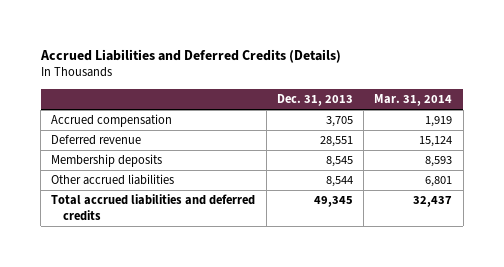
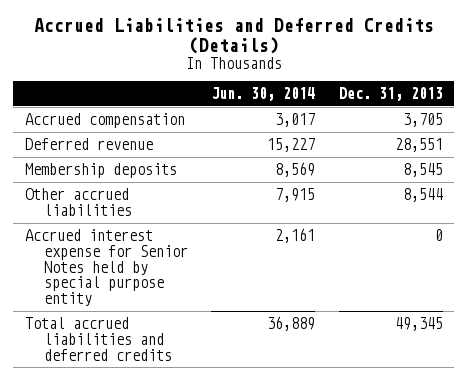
[374,93,453,106] Mar. 31, 2014 -> none
none -> [211,87,316,102] Jun. 30, 2014
none -> [24,229,189,306] Accrued interest expense for Senior Notes held by special purpose entity

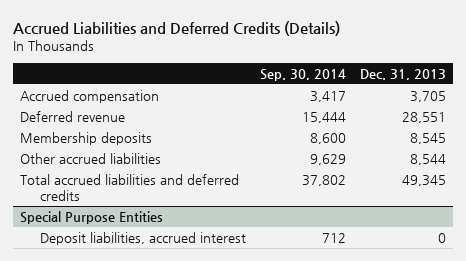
[211,87,316,102] Jun. 30, 2014 -> none
none -> [260,68,347,81] Sep. 30, 2014
[24,229,189,306] Accrued interest expense for Senior Notes held by special purpose entity -> none
none -> [20,210,164,224] Special Purpose Entities
none -> [40,231,247,245] Deposit liabilities, accrued interest

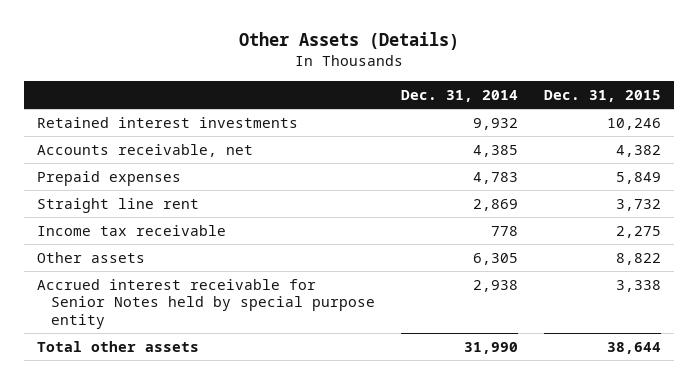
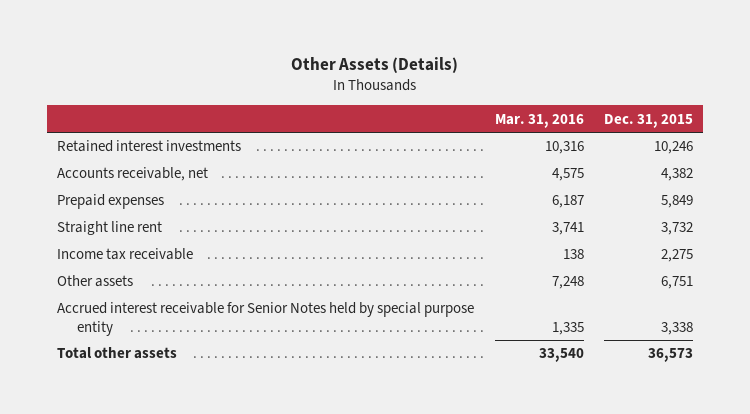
[400,89,518,102] Dec. 31, 2014 -> none
none -> [494,113,584,128] Mar. 31, 2016
[615,252,661,265] 8,822 -> [661,276,694,290] 6,751
[606,341,661,354] 38,644 -> [648,348,694,363] 36,573

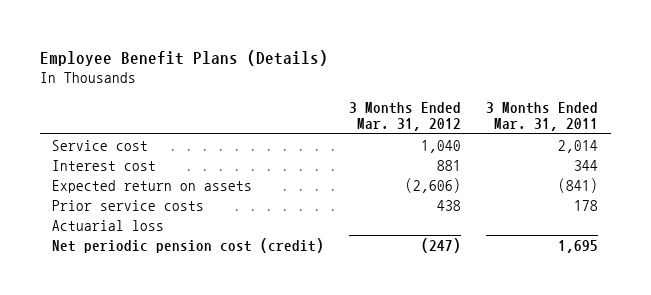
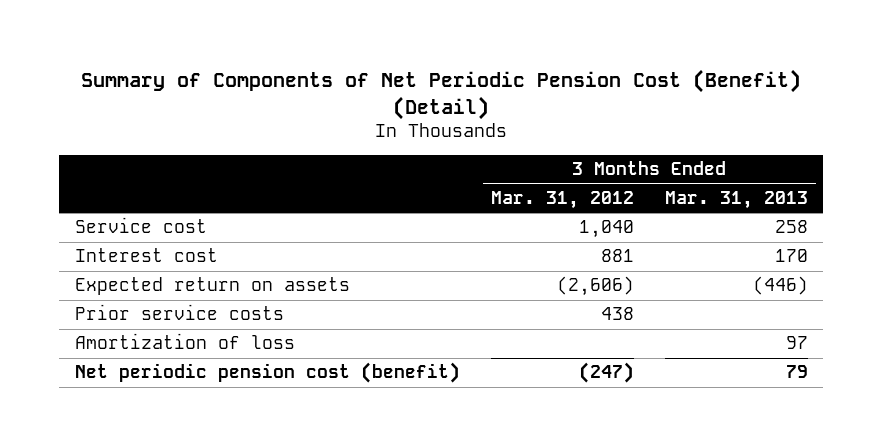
[40,49,329,66] Employee Benefit Plans (Details) -> [81,68,802,120] Summary of Components of Net Periodic Pension Cost (Benefit) (Detail)
[486,101,599,132] 3 Months Ended Mar. 31, 2011 -> none
none -> [664,191,808,210] Mar. 31, 2013
[52,219,165,231] Actuarial loss -> none
none -> [74,333,295,350] Amortization of loss
[52,237,325,253] Net periodic pension cost (credit) -> [74,362,460,384] Net periodic pension cost (benefit)

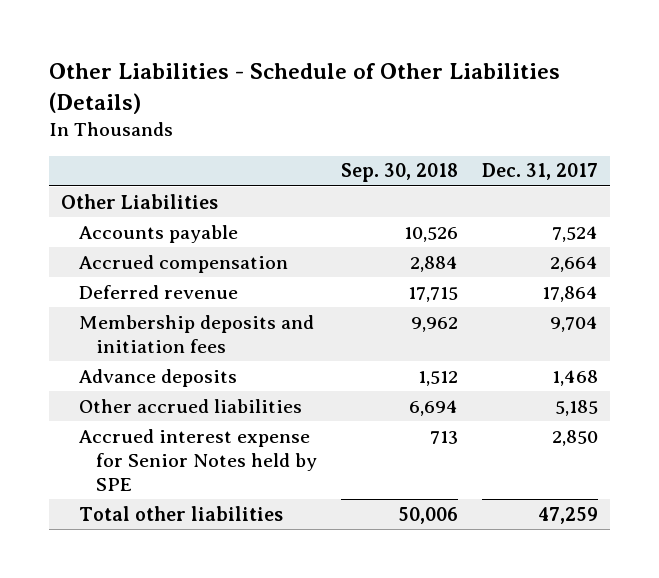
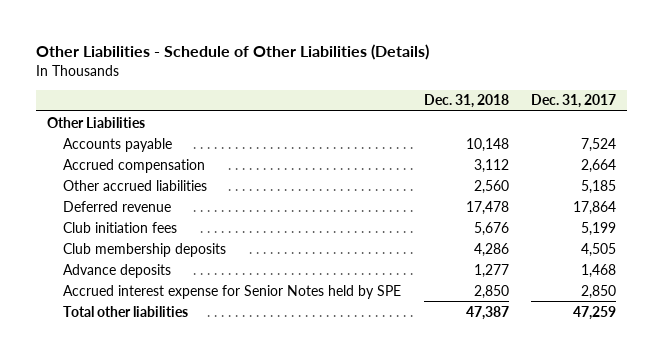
[340,163,458,183] Sep. 30, 2018 -> none
none -> [423,94,509,109] Dec. 31, 2018
[78,398,302,413] Other accrued liabilities -> [63,179,208,191] Other accrued liabilities
[78,314,314,353] Membership deposits and initiation fees -> none
none -> [63,221,178,233] Club initiation fees
none -> [63,242,227,257] Club membership deposits

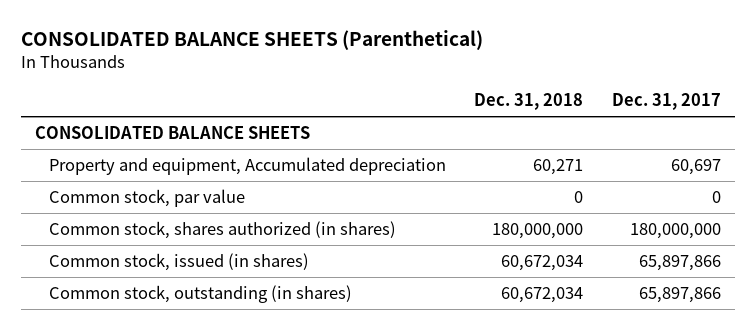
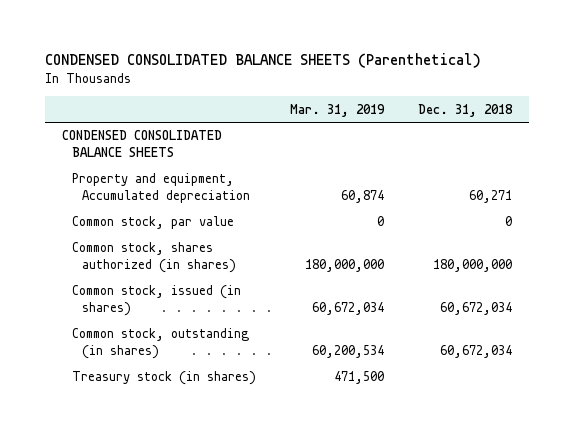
[20,30,483,51] CONSOLIDATED BALANCE SHEETS (Parenthetical) -> [44,53,481,69] CONDENSED CONSOLIDATED BALANCE SHEETS (Parenthetical)
[611,93,721,111] Dec. 31, 2017 -> none
none -> [289,103,385,117] Mar. 31, 2019
[35,125,311,139] CONSOLIDATED BALANCE SHEETS -> [61,130,222,158] CONDENSED CONSOLIDATED BALANCE SHEETS
none -> [71,371,256,386] Treasury stock (in shares)

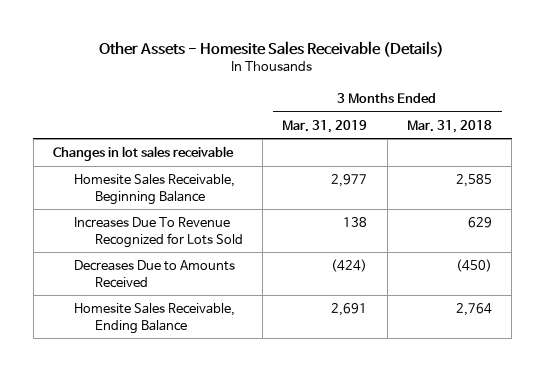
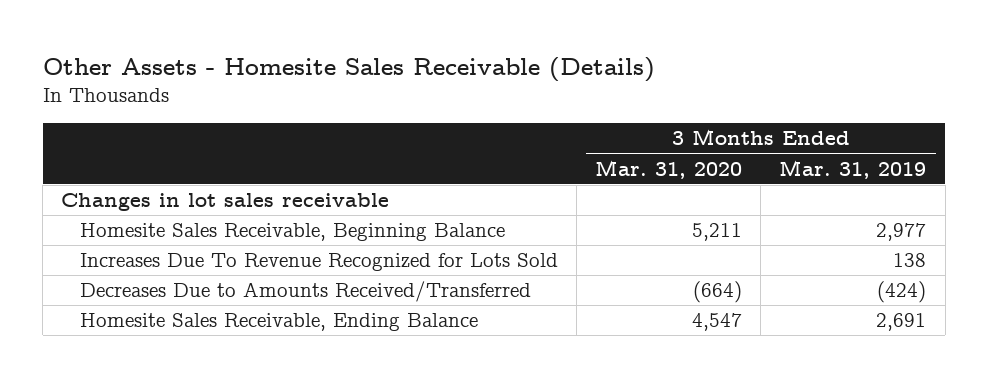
[406,119,492,133] Mar. 31, 2018 -> none
none -> [595,159,743,179] Mar. 31, 2020
[73,260,235,288] Decreases Due to Amounts Received -> [79,281,531,303] Decreases Due to Amounts Received/Transferred

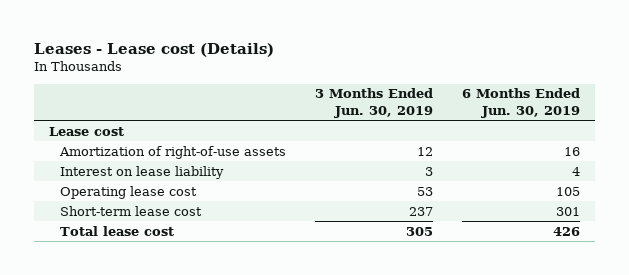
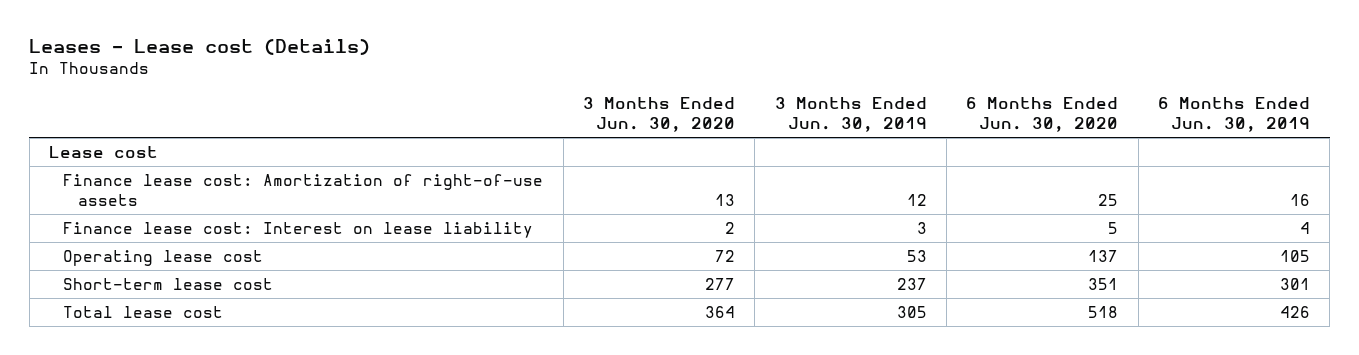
none -> [583,97,736,133] 3 Months Ended Jun. 30, 2020
none -> [966,97,1119,133] 6 Months Ended Jun. 30, 2020
[58,145,286,159] Amortization of right-of-use assets -> [63,173,544,206] Finance lease cost: Amortization of right-of-use assets
[59,165,224,179] Interest on lease liability -> [63,221,534,238] Finance lease cost: Interest on lease liability

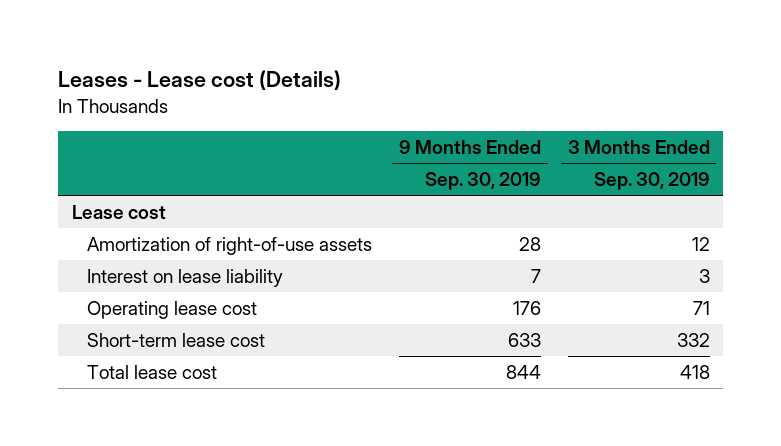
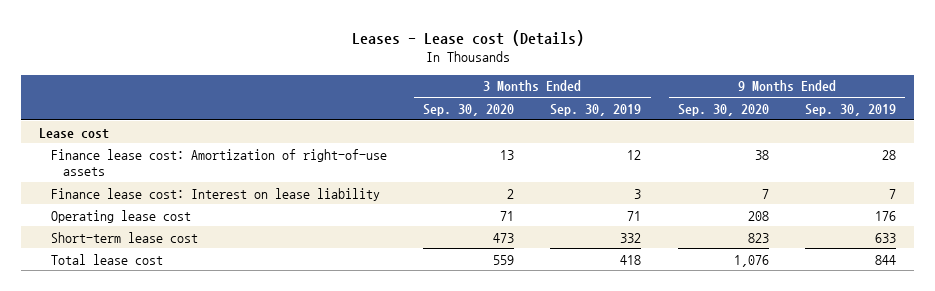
none -> [423,103,515,116] Sep. 30, 2020
none -> [677,103,769,116] Sep. 30, 2020
[87,236,373,255] Amortization of right-of-use assets -> [51,148,388,177] Finance lease cost: Amortization of right-of-use assets
[87,268,284,287] Interest on lease liability -> [51,187,381,201] Finance lease cost: Interest on lease liability

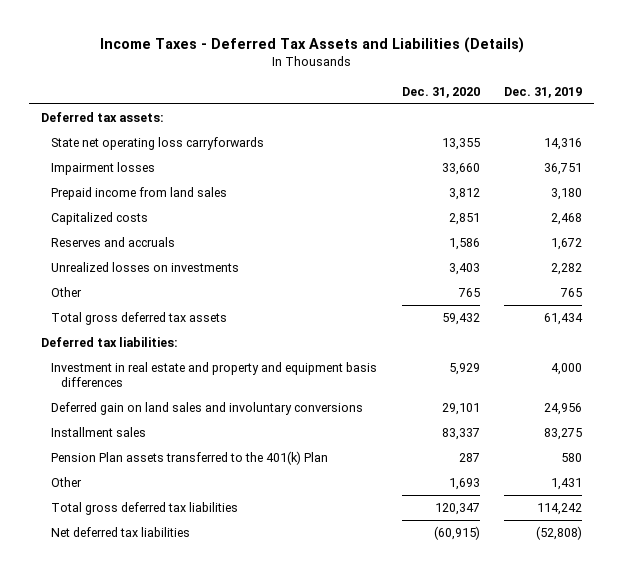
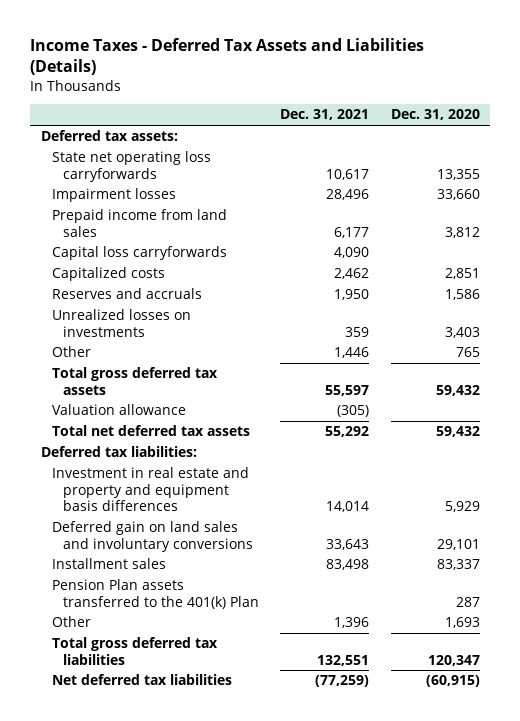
[503,86,582,98] Dec. 31, 2019 -> none
none -> [280,109,370,121] Dec. 31, 2021
none -> [51,246,227,261] Capital loss carryforwards
none -> [51,404,186,416] Valuation allowance
none -> [51,425,250,437] Total net deferred tax assets

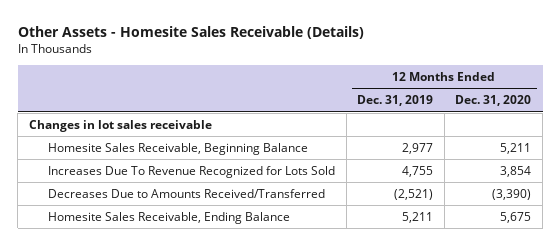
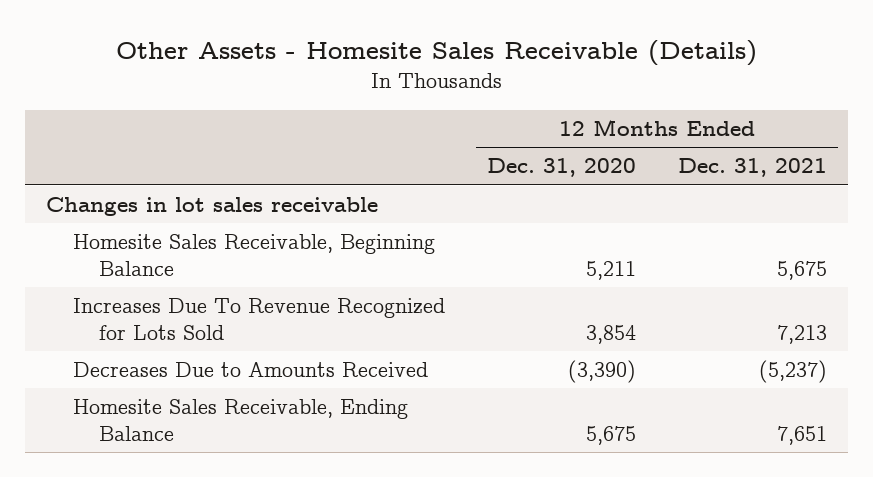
[357,95,434,107] Dec. 31, 2019 -> none
none -> [678,158,828,178] Dec. 31, 2021
[48,188,326,198] Decreases Due to Amounts Received/Transferred -> [72,362,428,378] Decreases Due to Amounts Received

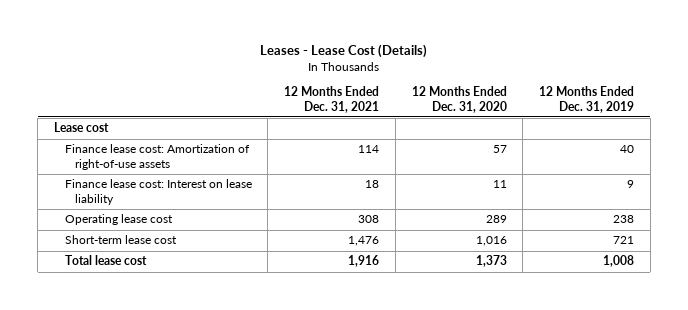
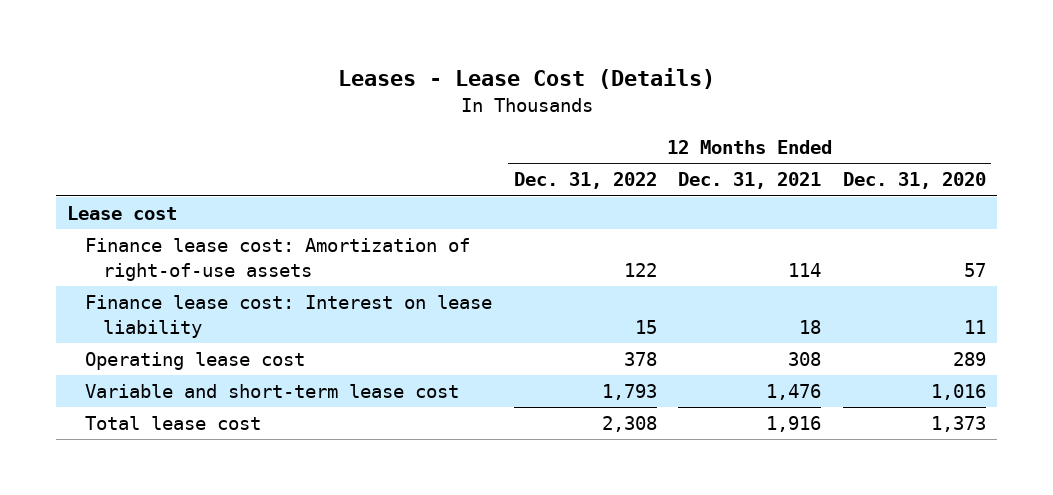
[539,86,635,113] 12 Months Ended Dec. 31, 2019 -> none
none -> [513,172,657,190] Dec. 31, 2022
[64,235,177,245] Short-term lease cost -> [85,384,460,399] Variable and short-term lease cost

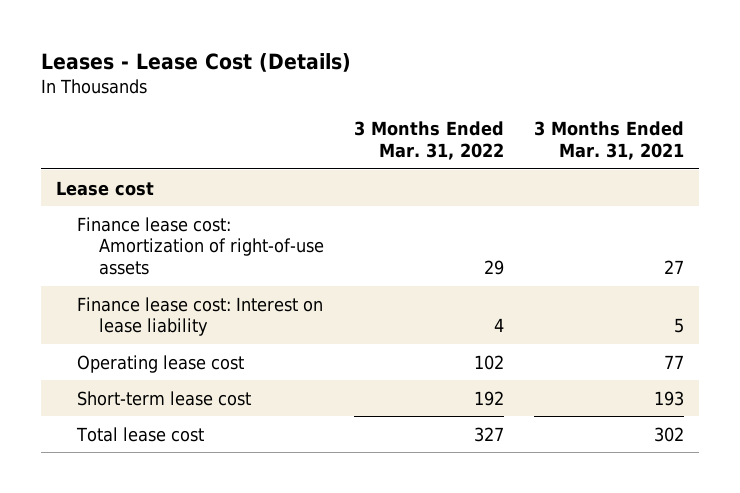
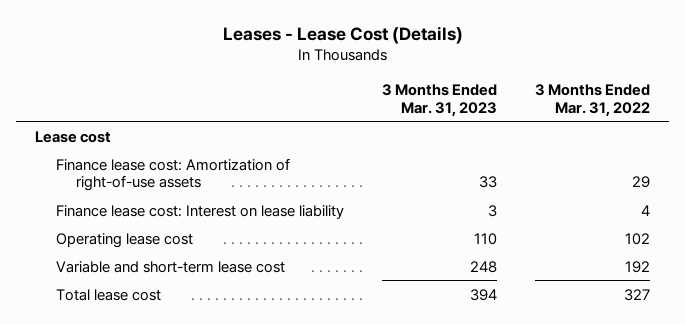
[534,121,685,161] 3 Months Ended Mar. 31, 2021 -> none
none -> [381,83,497,117] 3 Months Ended Mar. 31, 2023
[77,390,252,406] Short-term lease cost -> [55,260,285,273] Variable and short-term lease cost

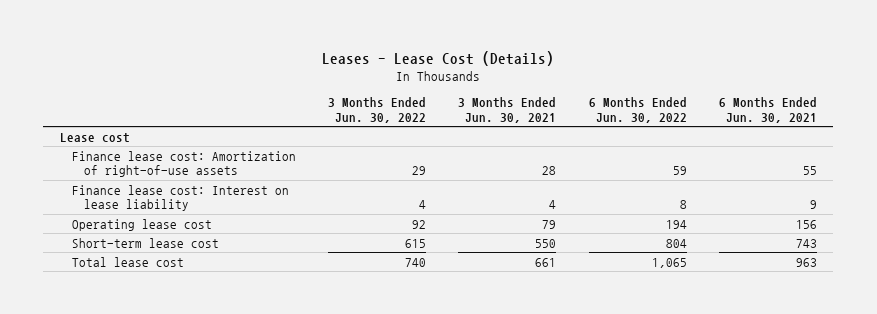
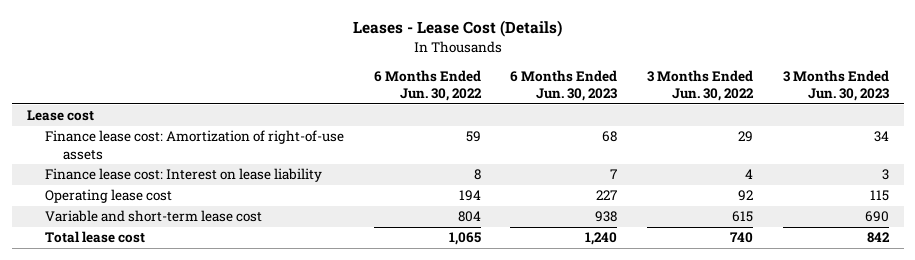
[458,97,557,123] 3 Months Ended Jun. 30, 2021 -> none
[719,97,818,123] 6 Months Ended Jun. 30, 2021 -> none
none -> [510,69,618,102] 6 Months Ended Jun. 30, 2023
none -> [782,69,889,102] 3 Months Ended Jun. 30, 2023
[71,237,219,248] Short-term lease cost -> [44,210,262,223] Variable and short-term lease cost

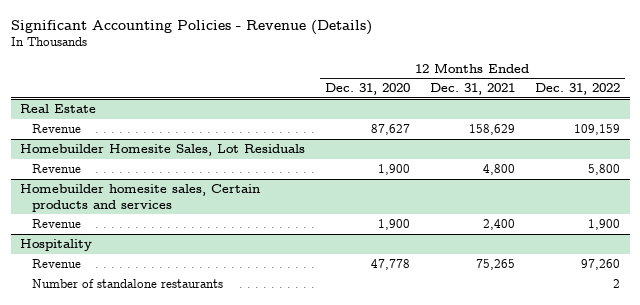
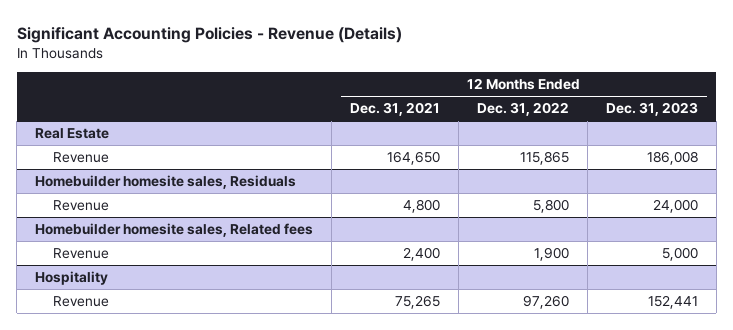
[325,83,411,96] Dec. 31, 2020 -> none
none -> [605,102,698,117] Dec. 31, 2023
[468,124,515,136] 158,629 -> [387,151,441,166] 164,650
[573,124,620,136] 109,159 -> [519,151,569,166] 115,865
[20,144,306,157] Homebuilder Homesite Sales, Lot Residuals -> [35,175,297,190] Homebuilder homesite sales, Residuals
[20,184,261,212] Homebuilder homesite sales, Certain products and services -> [35,223,314,238] Homebuilder homesite sales, Related fees
[32,279,224,289] Number of standalone restaurants -> none

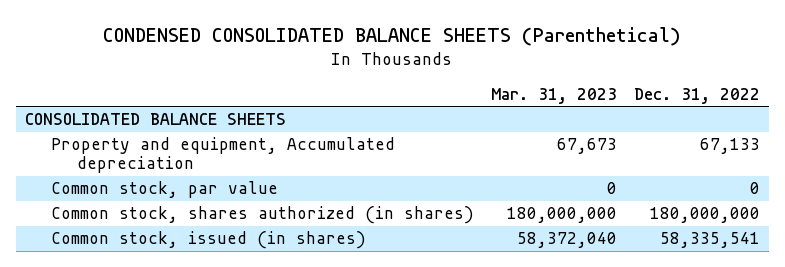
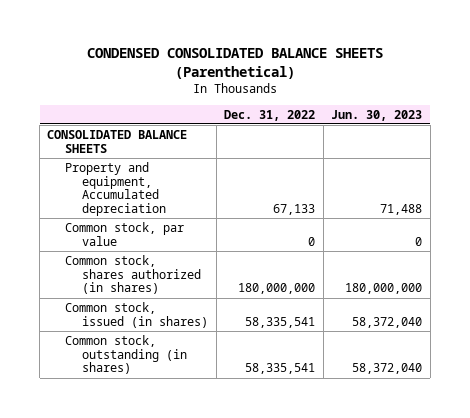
[491,87,618,104] Mar. 31, 2023 -> none
none -> [331,109,423,121] Jun. 30, 2023
none -> [64,334,188,375] Common stock, outstanding (in shares)

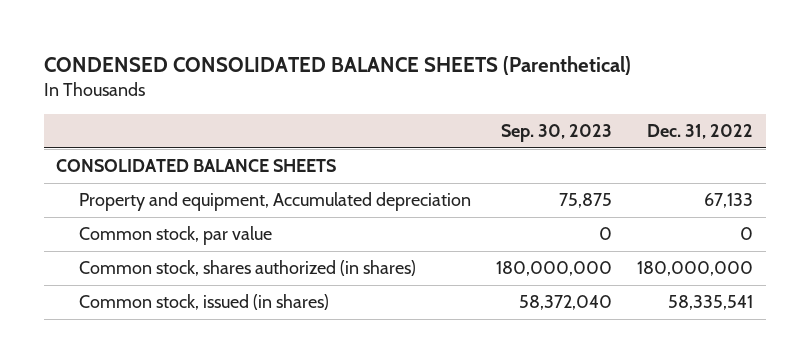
[331,109,423,121] Jun. 30, 2023 -> none
none -> [501,124,613,143] Sep. 30, 2023
[64,334,188,375] Common stock, outstanding (in shares) -> none

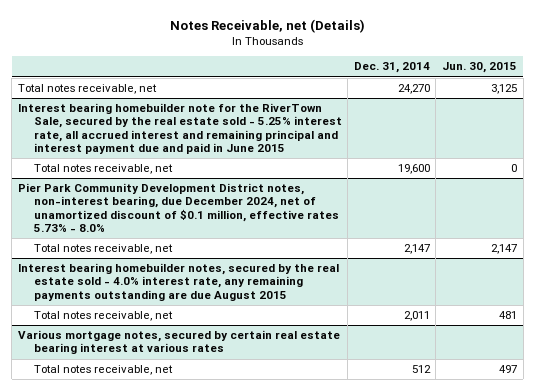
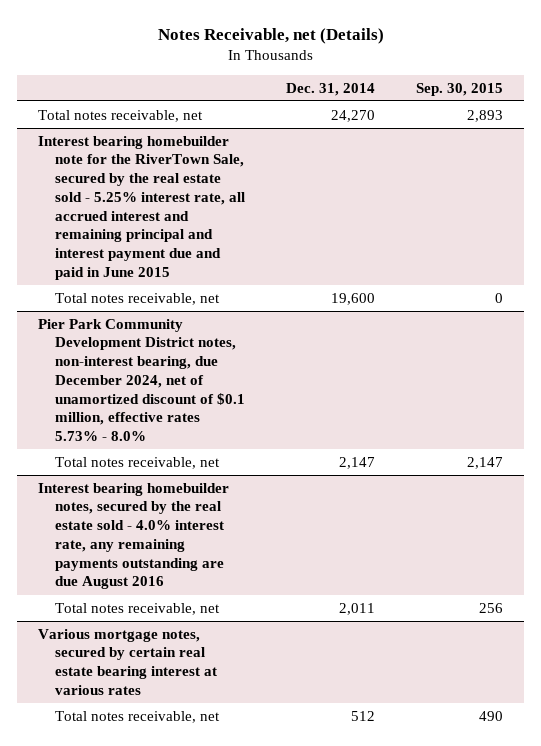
[442,62,518,74] Jun. 30, 2015 -> none
none -> [416,82,504,96] Sep. 30, 2015
[18,263,340,301] Interest bearing homebuilder notes, secured by the real estate sold - 4.0% interest rate, any remaining payments outstanding are due August 2015 -> [37,482,229,590] Interest bearing homebuilder notes, secured by the real estate sold - 4.0% interest rate, any remaining payments outstanding are due August 2016

